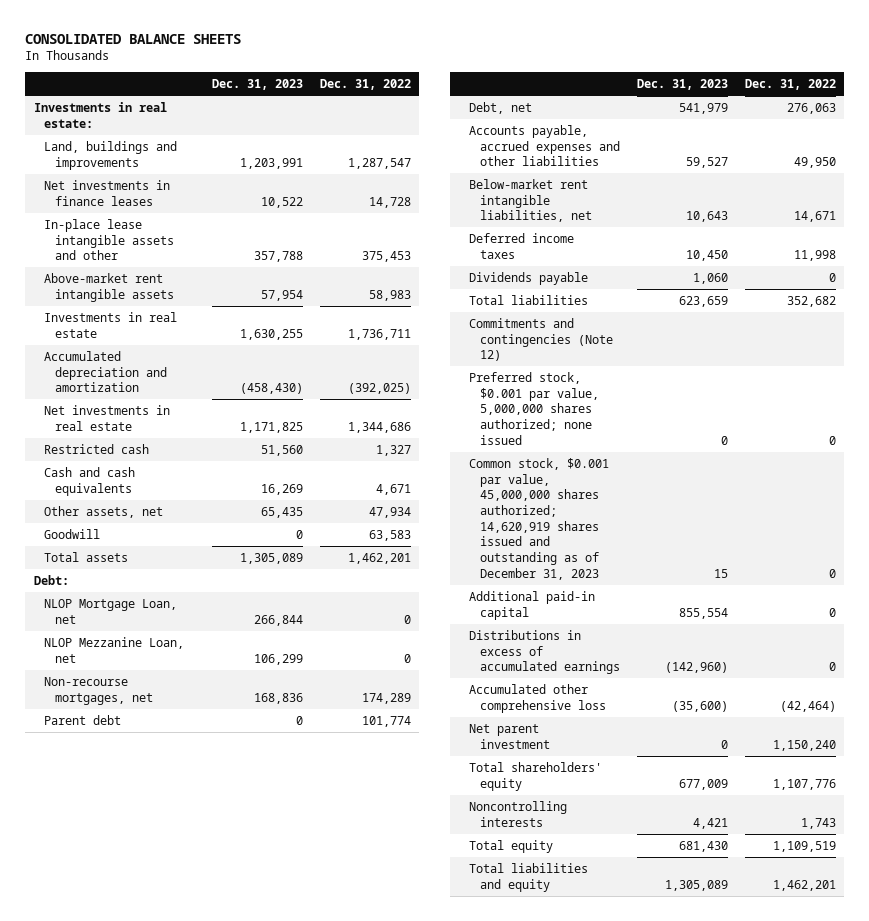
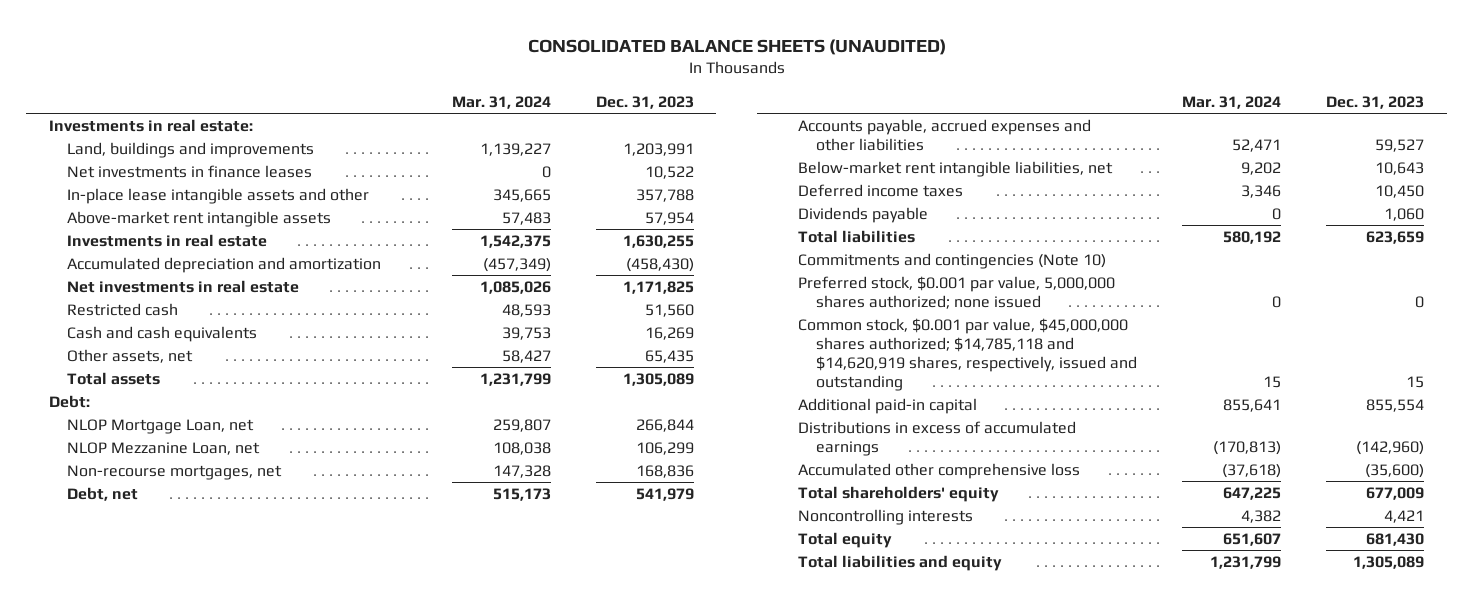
[25,33,242,44] CONSOLIDATED BALANCE SHEETS -> [527,38,946,55] CONSOLIDATED BALANCE SHEETS (UNAUDITED)
[319,79,411,91] Dec. 31, 2022 -> none
none -> [451,95,551,109] Mar. 31, 2024
[44,528,101,539] Goodwill -> none
[44,714,122,725] Parent debt -> none
[468,317,613,362] Commitments and contingencies (Note 12) -> [797,252,1106,269] Commitments and contingencies (Note 10)
[468,457,609,580] Common stock, $0.001 par value, 45,000,000 shares authorized; 14,620,919 shares issued and outstanding as of December 31, 2023 -> [797,317,1138,392] Common stock, $0.001 par value, $45,000,000 shares authorized; $14,785,118 and $14,620,919 shares, respectively, issued and outstanding
[468,723,550,749] Net parent investment -> none

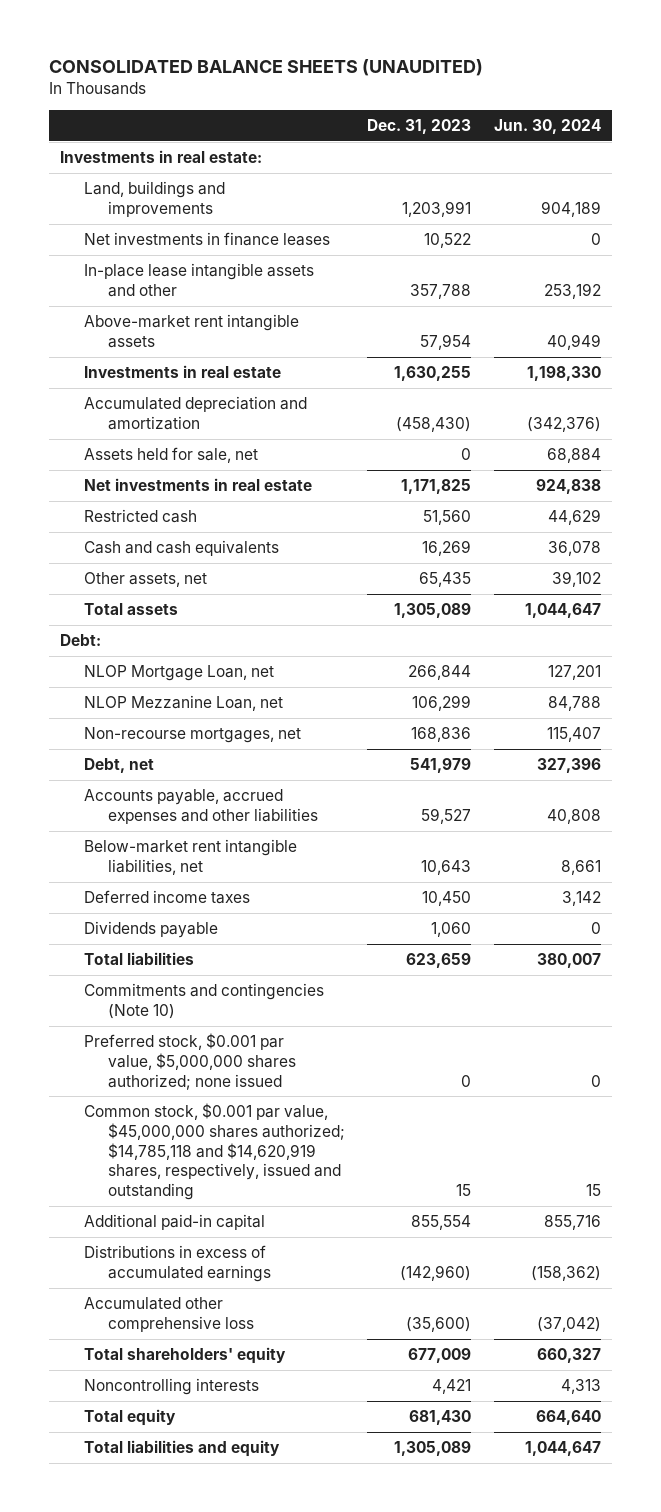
[451,95,551,109] Mar. 31, 2024 -> none
none -> [494,118,602,134] Jun. 30, 2024
none -> [84,447,259,464] Assets held for sale, net
[797,275,1115,309] Preferred stock, $0.001 par value, 5,000,000 shares authorized; none issued -> [84,1033,296,1090] Preferred stock, $0.001 par value, $5,000,000 shares authorized; none issued

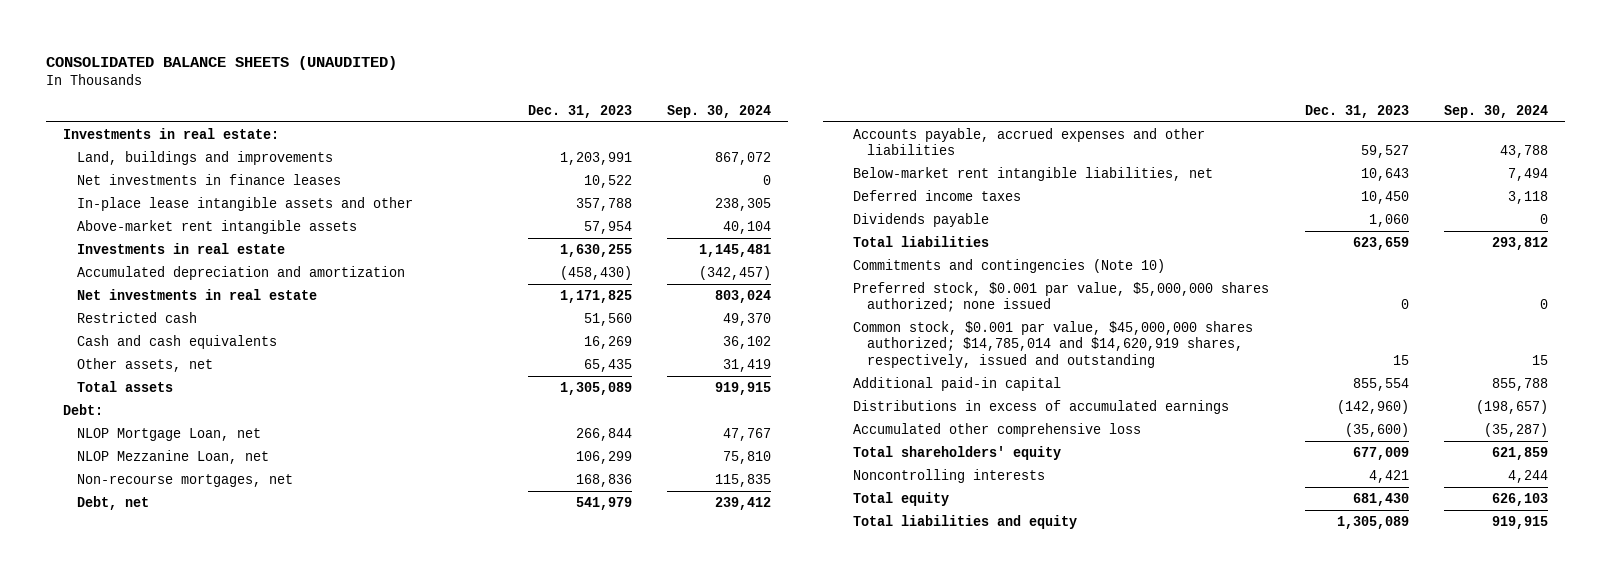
[494,118,602,134] Jun. 30, 2024 -> none
none -> [666,105,771,119] Sep. 30, 2024
[84,447,259,464] Assets held for sale, net -> none
[84,1103,345,1200] Common stock, $0.001 par value, $45,000,000 shares authorized; $14,785,118 and $14,620,919 shares, respectively, issued and outstanding -> [853,320,1254,368] Common stock, $0.001 par value, $45,000,000 shares authorized; $14,785,014 and $14,620,919 shares, respectively, issued and outstanding

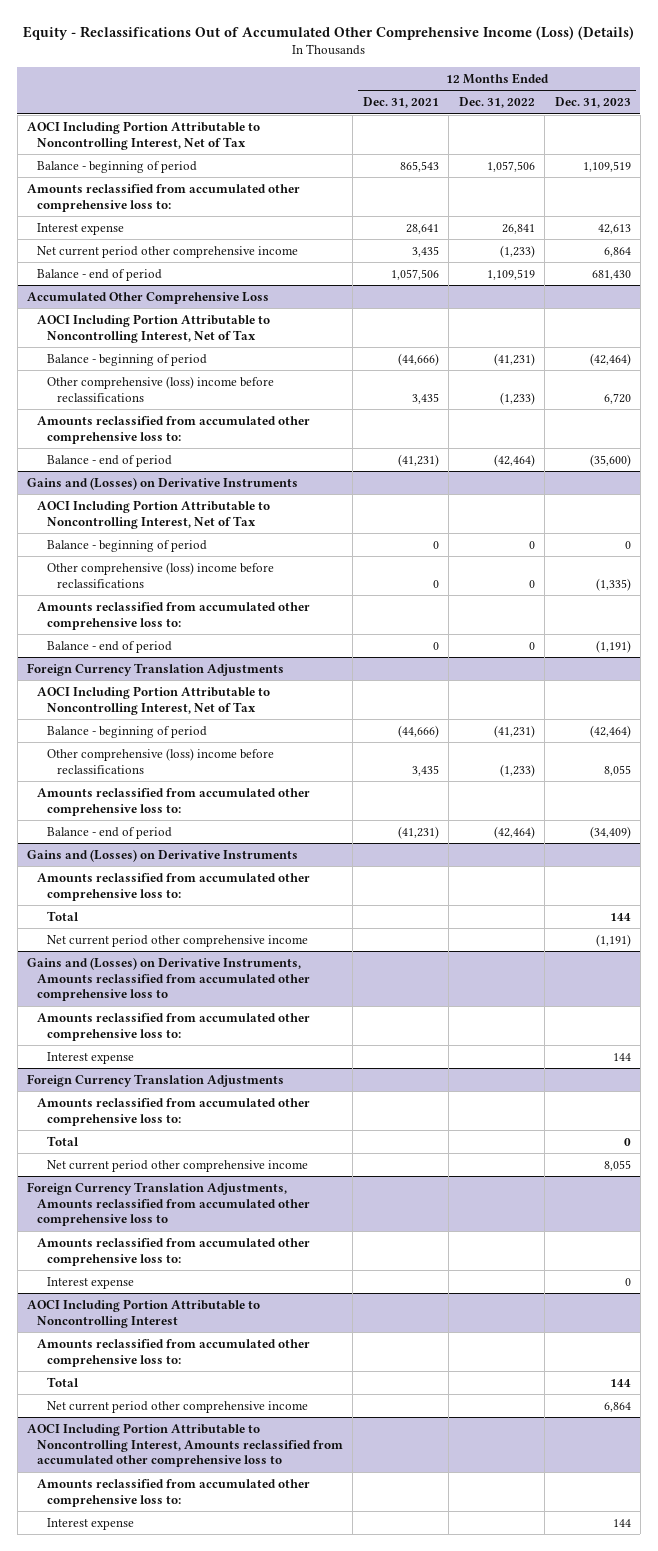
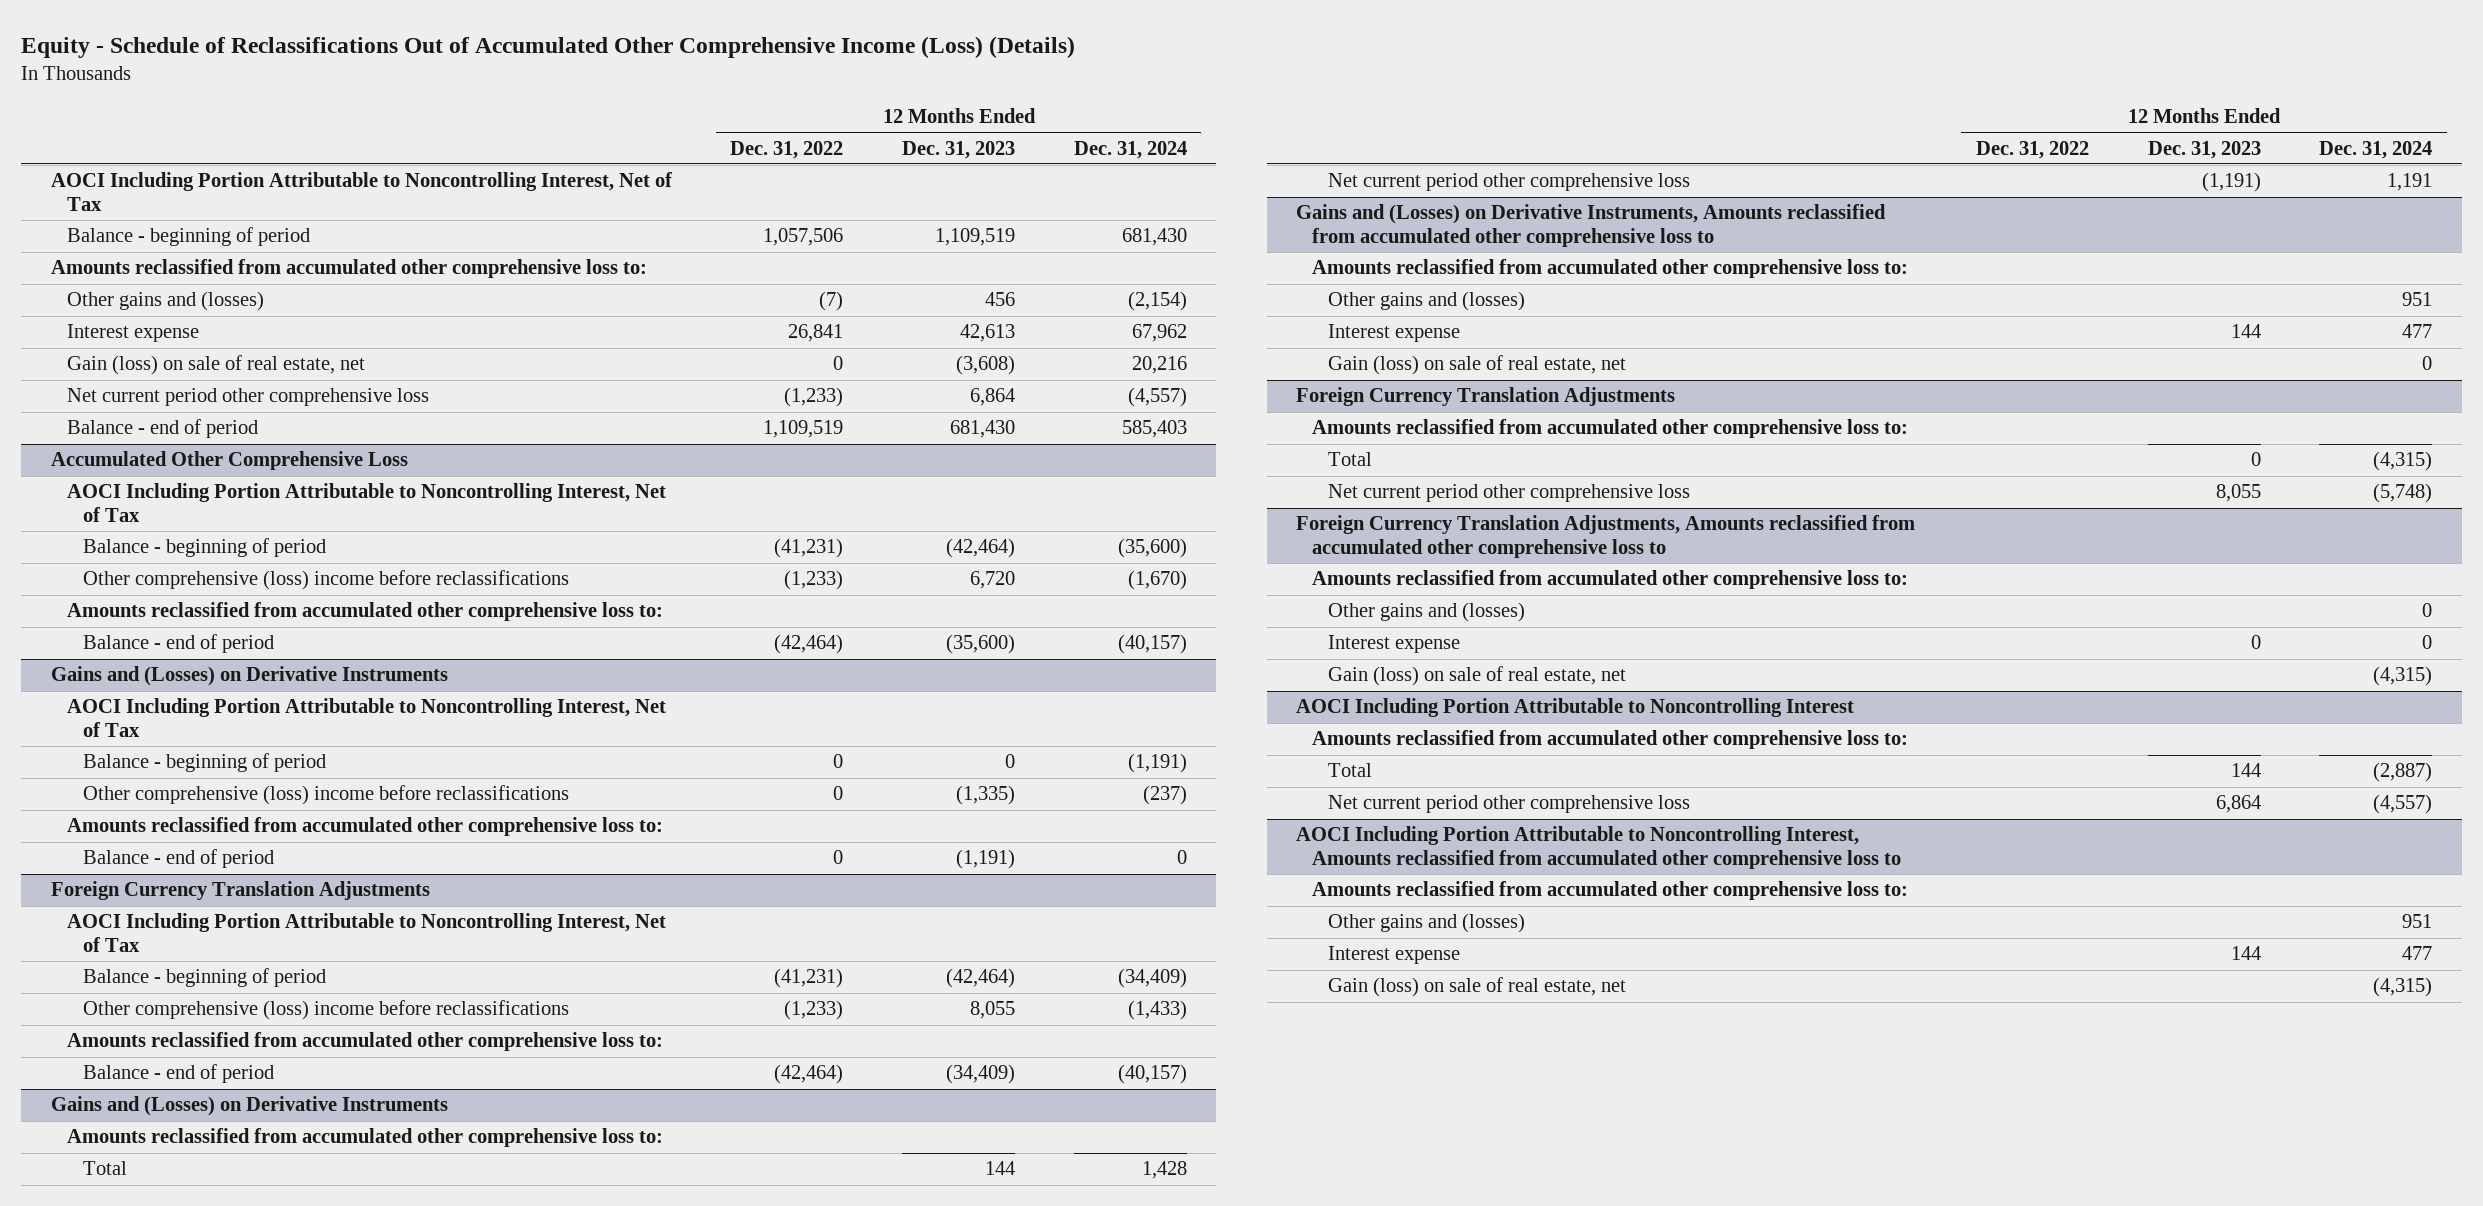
[22,25,634,40] Equity - Reclassifications Out of Accumulated Other Comprehensive Income (Loss) (Details) -> [21,35,1076,58] Equity - Schedule of Reclassifications Out of Accumulated Other Comprehensive Income (Loss) (Details)
[362,97,439,109] Dec. 31, 2021 -> none
none -> [1073,140,1187,159] Dec. 31, 2024
none -> [66,291,264,312] Other gains and (losses)
none -> [66,355,365,376] Gain (loss) on sale of real estate, net
[37,245,299,258] Net current period other comprehensive income -> [66,388,429,407] Net current period other comprehensive loss
[46,934,308,947] Net current period other comprehensive income -> [1328,173,1691,192] Net current period other comprehensive loss
none -> [1328,291,1526,312] Other gains and (losses)
none -> [1328,355,1627,376] Gain (loss) on sale of real estate, net
[46,1159,308,1172] Net current period other comprehensive income -> [1328,484,1691,503] Net current period other comprehensive loss
none -> [1328,602,1526,623] Other gains and (losses)
none -> [1328,666,1627,687] Gain (loss) on sale of real estate, net
[46,1400,308,1413] Net current period other comprehensive income -> [1328,795,1691,814] Net current period other comprehensive loss
none -> [1328,913,1526,934] Other gains and (losses)
none -> [1328,977,1627,998] Gain (loss) on sale of real estate, net

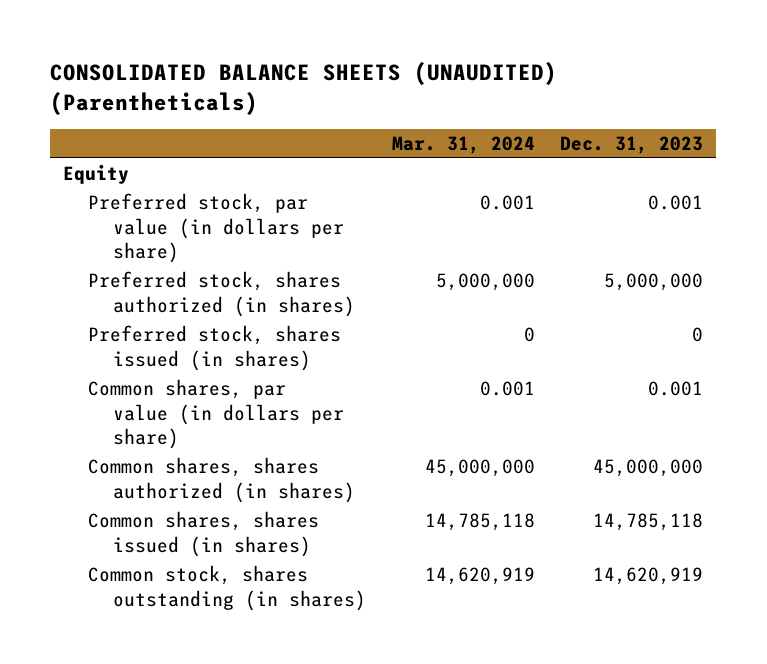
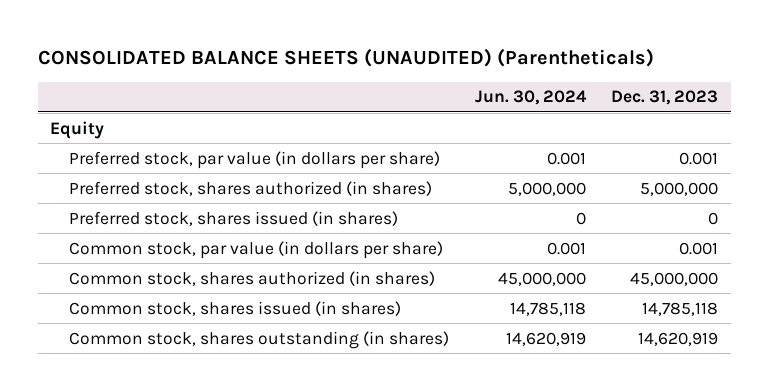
[391,135,535,154] Mar. 31, 2024 -> none
none -> [474,90,587,106] Jun. 30, 2024
[88,379,344,449] Common shares, par value (in dollars per share) -> [69,240,444,259] Common stock, par value (in dollars per share)
[88,457,355,503] Common shares, shares authorized (in shares) -> [69,270,436,286] Common stock, shares authorized (in shares)
[88,511,320,557] Common shares, shares issued (in shares) -> [69,300,402,316] Common stock, shares issued (in shares)

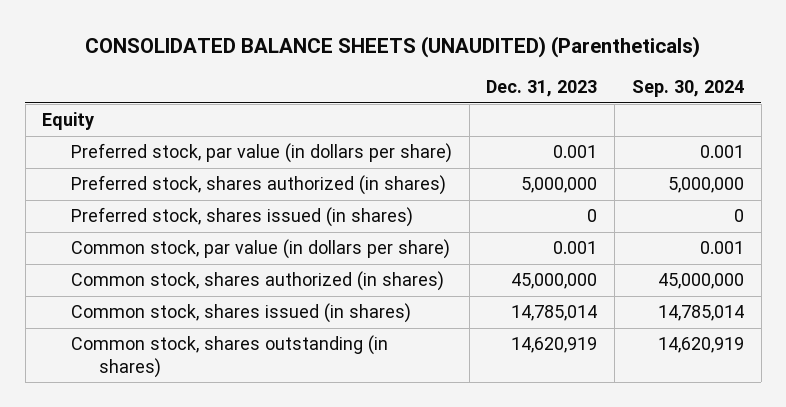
[474,90,587,106] Jun. 30, 2024 -> none
none -> [632,80,745,98] Sep. 30, 2024
[642,301,719,316] 14,785,118 -> [511,305,598,322] 14,785,014

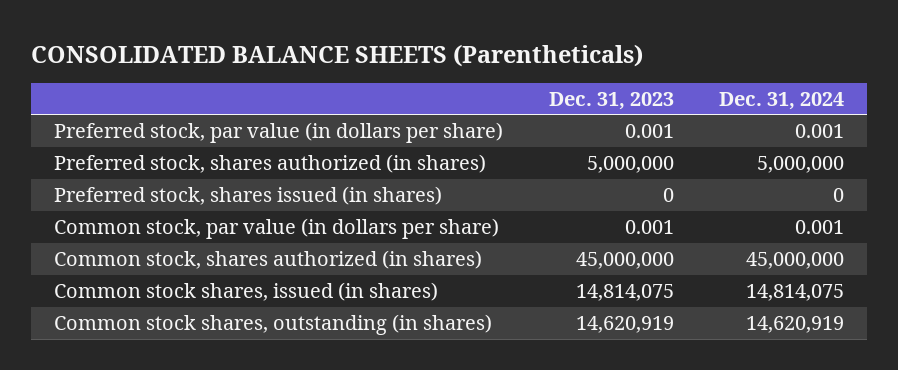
[85,36,701,59] CONSOLIDATED BALANCE SHEETS (UNAUDITED) (Parentheticals) -> [31,43,644,67] CONSOLIDATED BALANCE SHEETS (Parentheticals)
[632,80,745,98] Sep. 30, 2024 -> none
none -> [719,91,845,110] Dec. 31, 2024
[42,112,95,131] Equity -> none
[70,303,411,324] Common stock, shares issued (in shares) -> [54,282,439,302] Common stock shares, issued (in shares)
[511,305,598,322] 14,785,014 -> [575,284,674,302] 14,814,075
[70,335,388,378] Common stock, shares outstanding (in shares) -> [54,314,493,336] Common stock shares, outstanding (in shares)

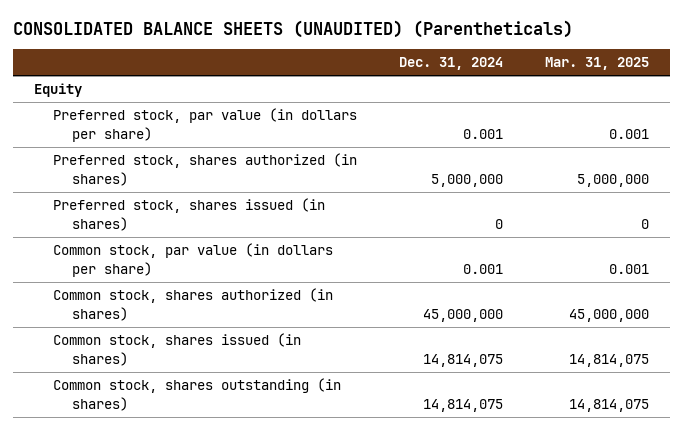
[31,43,644,67] CONSOLIDATED BALANCE SHEETS (Parentheticals) -> [12,19,573,38] CONSOLIDATED BALANCE SHEETS (UNAUDITED) (Parentheticals)
[548,91,674,110] Dec. 31, 2023 -> none
none -> [545,57,650,71] Mar. 31, 2025
none -> [33,83,82,98] Equity
[54,282,439,302] Common stock shares, issued (in shares) -> [53,333,302,366] Common stock, shares issued (in shares)
[54,314,493,336] Common stock shares, outstanding (in shares) -> [53,378,342,411] Common stock, shares outstanding (in shares)
[746,316,845,334] 14,620,919 -> [423,398,504,412] 14,814,075

